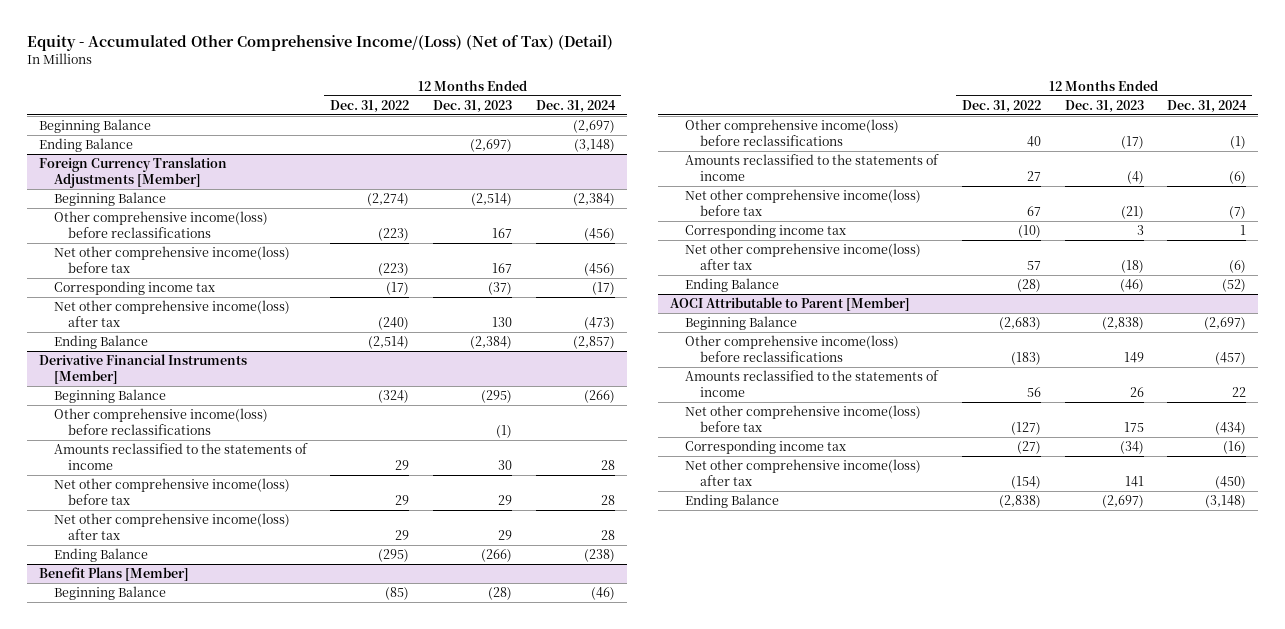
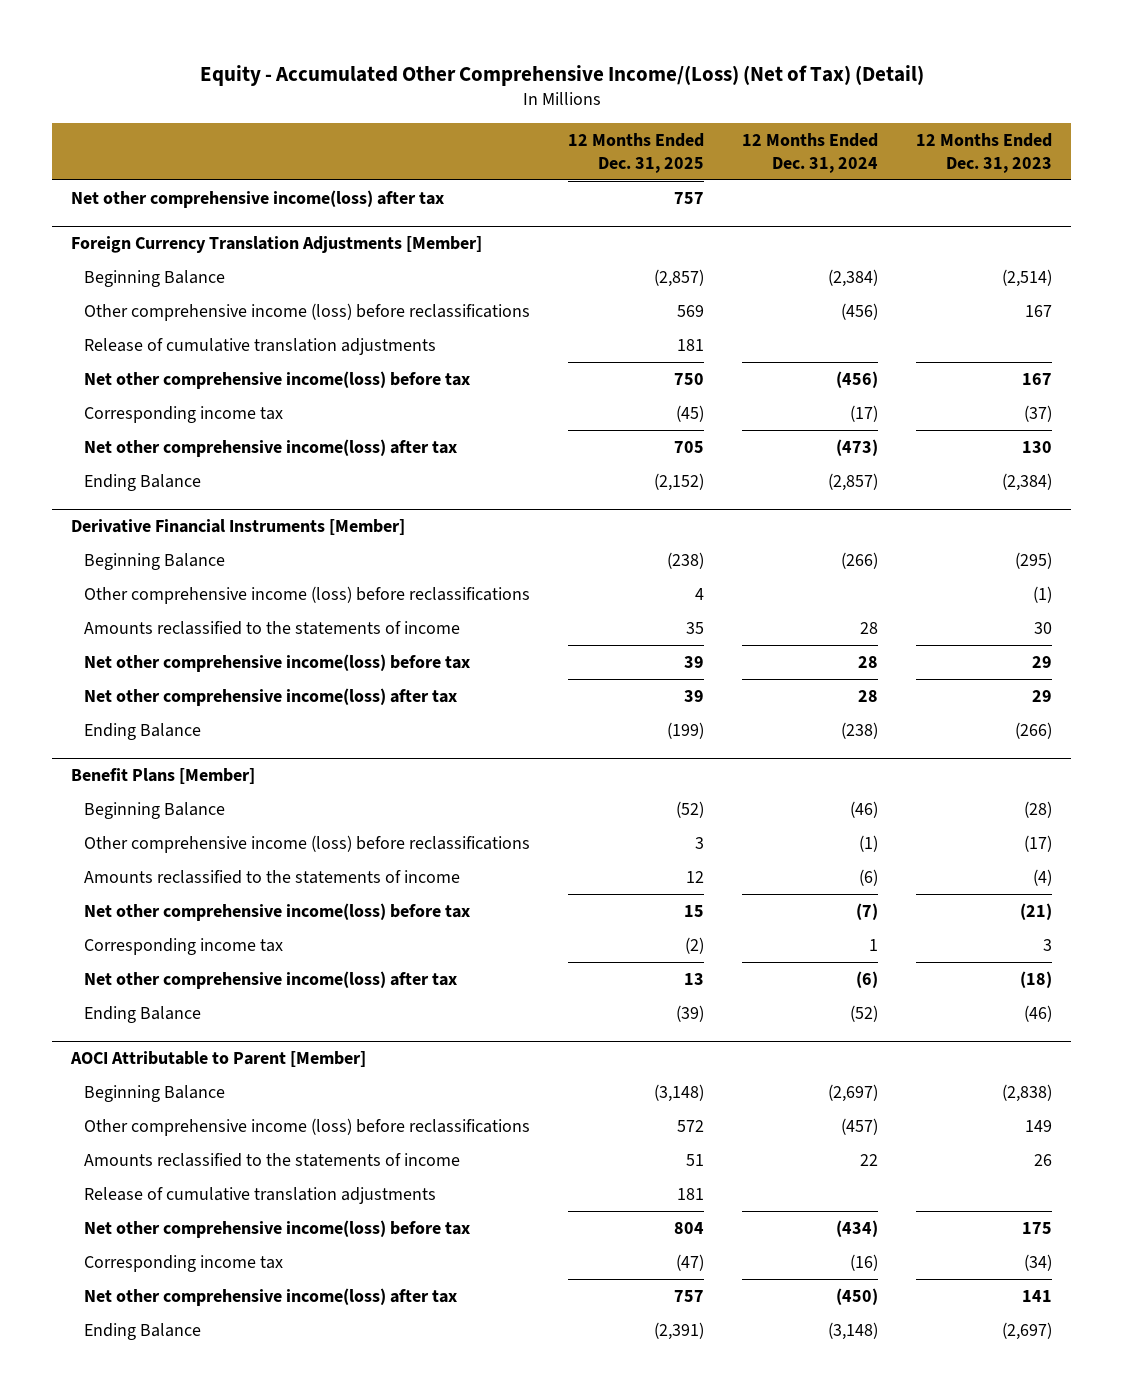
[330,99,410,113] Dec. 31, 2022 -> none
none -> [568,133,705,173] 12 Months Ended Dec. 31, 2025
[38,119,151,134] Beginning Balance -> none
[38,138,133,153] Ending Balance -> none
none -> [71,189,445,208] Net other comprehensive income(loss) after tax
[53,211,268,238] Other comprehensive income(loss) before reclassifications -> [84,302,531,321] Other comprehensive income (loss) before reclassifications
none -> [84,337,437,355] Release of cumulative translation adjustments
[53,408,268,435] Other comprehensive income(loss) before reclassifications -> [84,585,531,604] Other comprehensive income (loss) before reclassifications
[685,119,900,146] Other comprehensive income(loss) before reclassifications -> [84,834,531,853] Other comprehensive income (loss) before reclassifications
[685,335,900,362] Other comprehensive income(loss) before reclassifications -> [84,1117,531,1136] Other comprehensive income (loss) before reclassifications
none -> [84,1186,437,1204] Release of cumulative translation adjustments

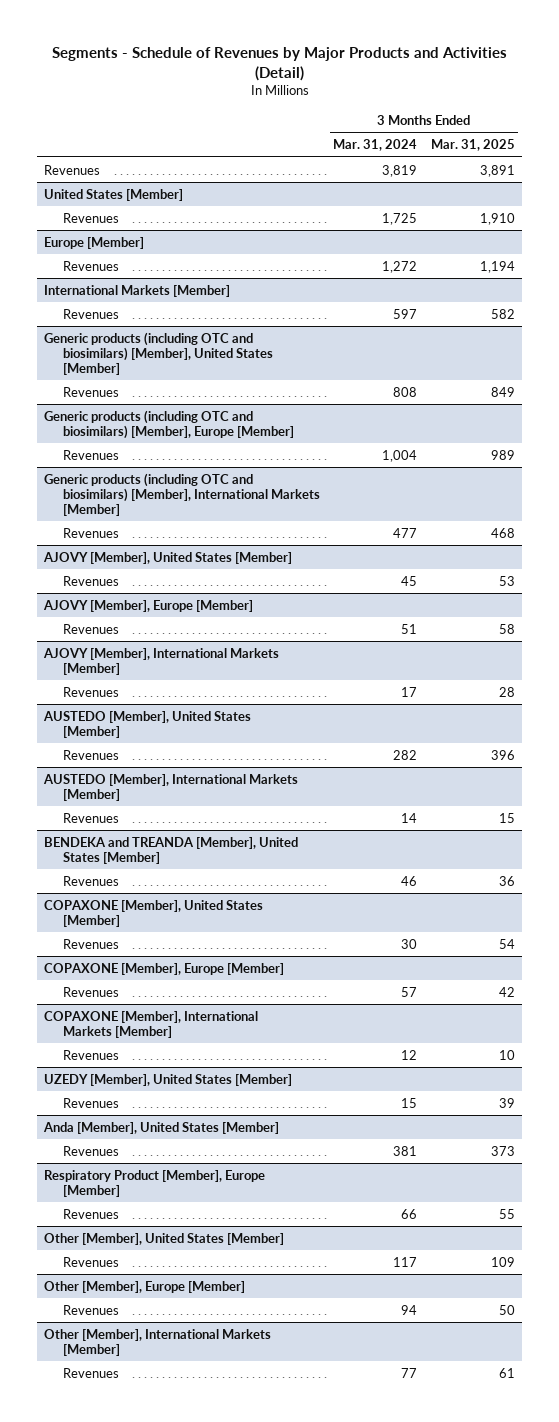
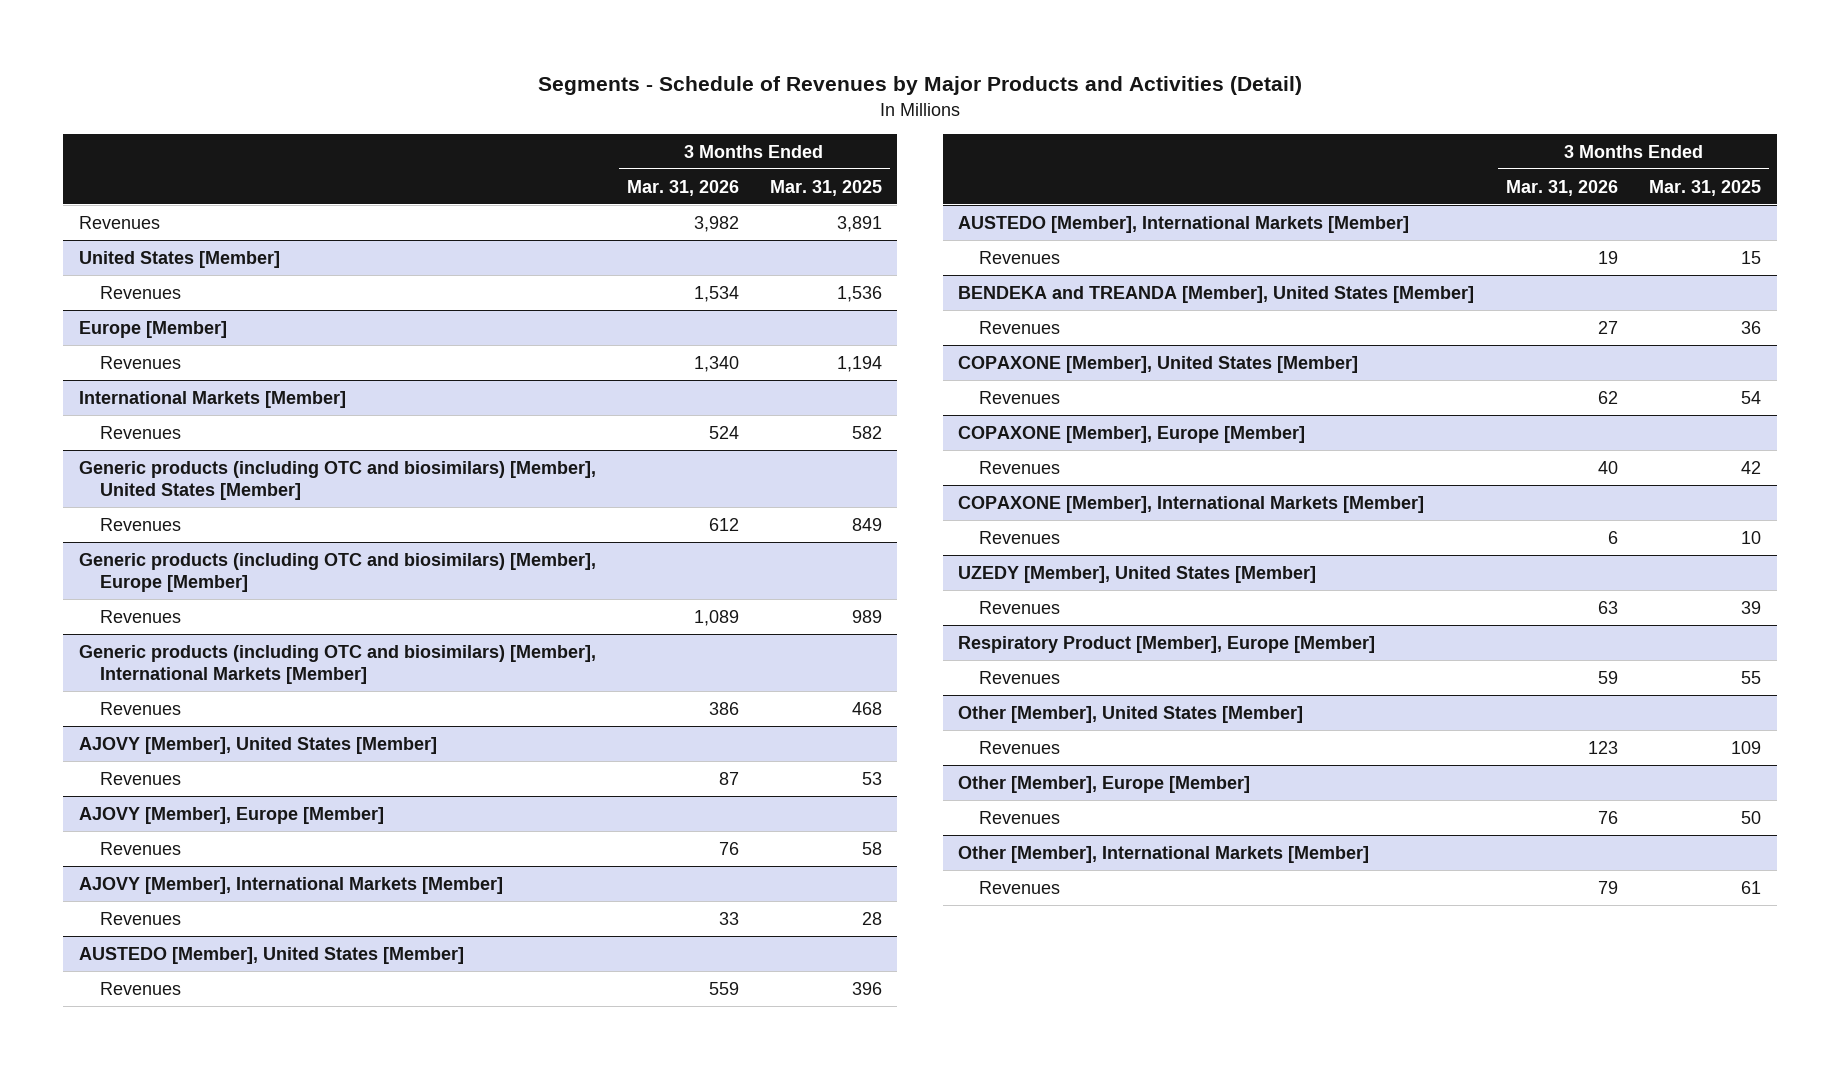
[333,139,418,152] Mar. 31, 2024 -> none
none -> [626,179,739,196] Mar. 31, 2026
[480,212,516,225] 1,910 -> [836,285,882,302] 1,536
[43,1121,280,1134] Anda [Member], United States [Member] -> none
[62,1145,119,1156] Revenues -> none

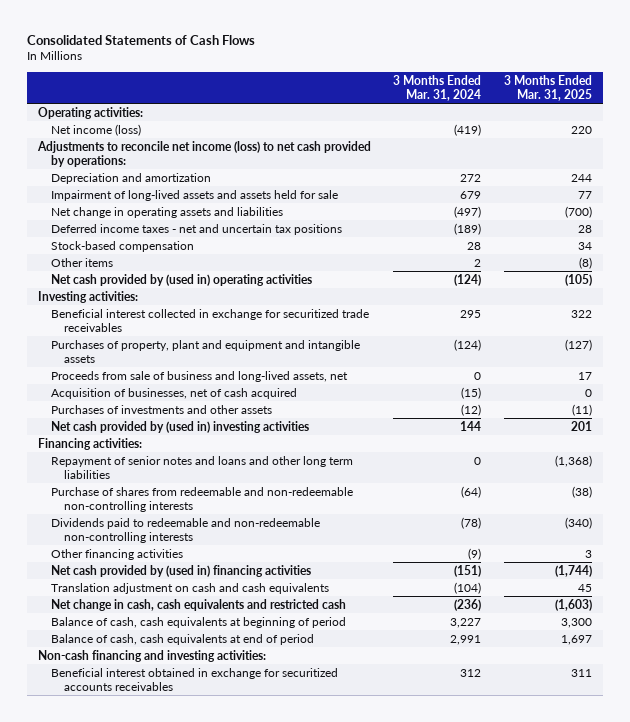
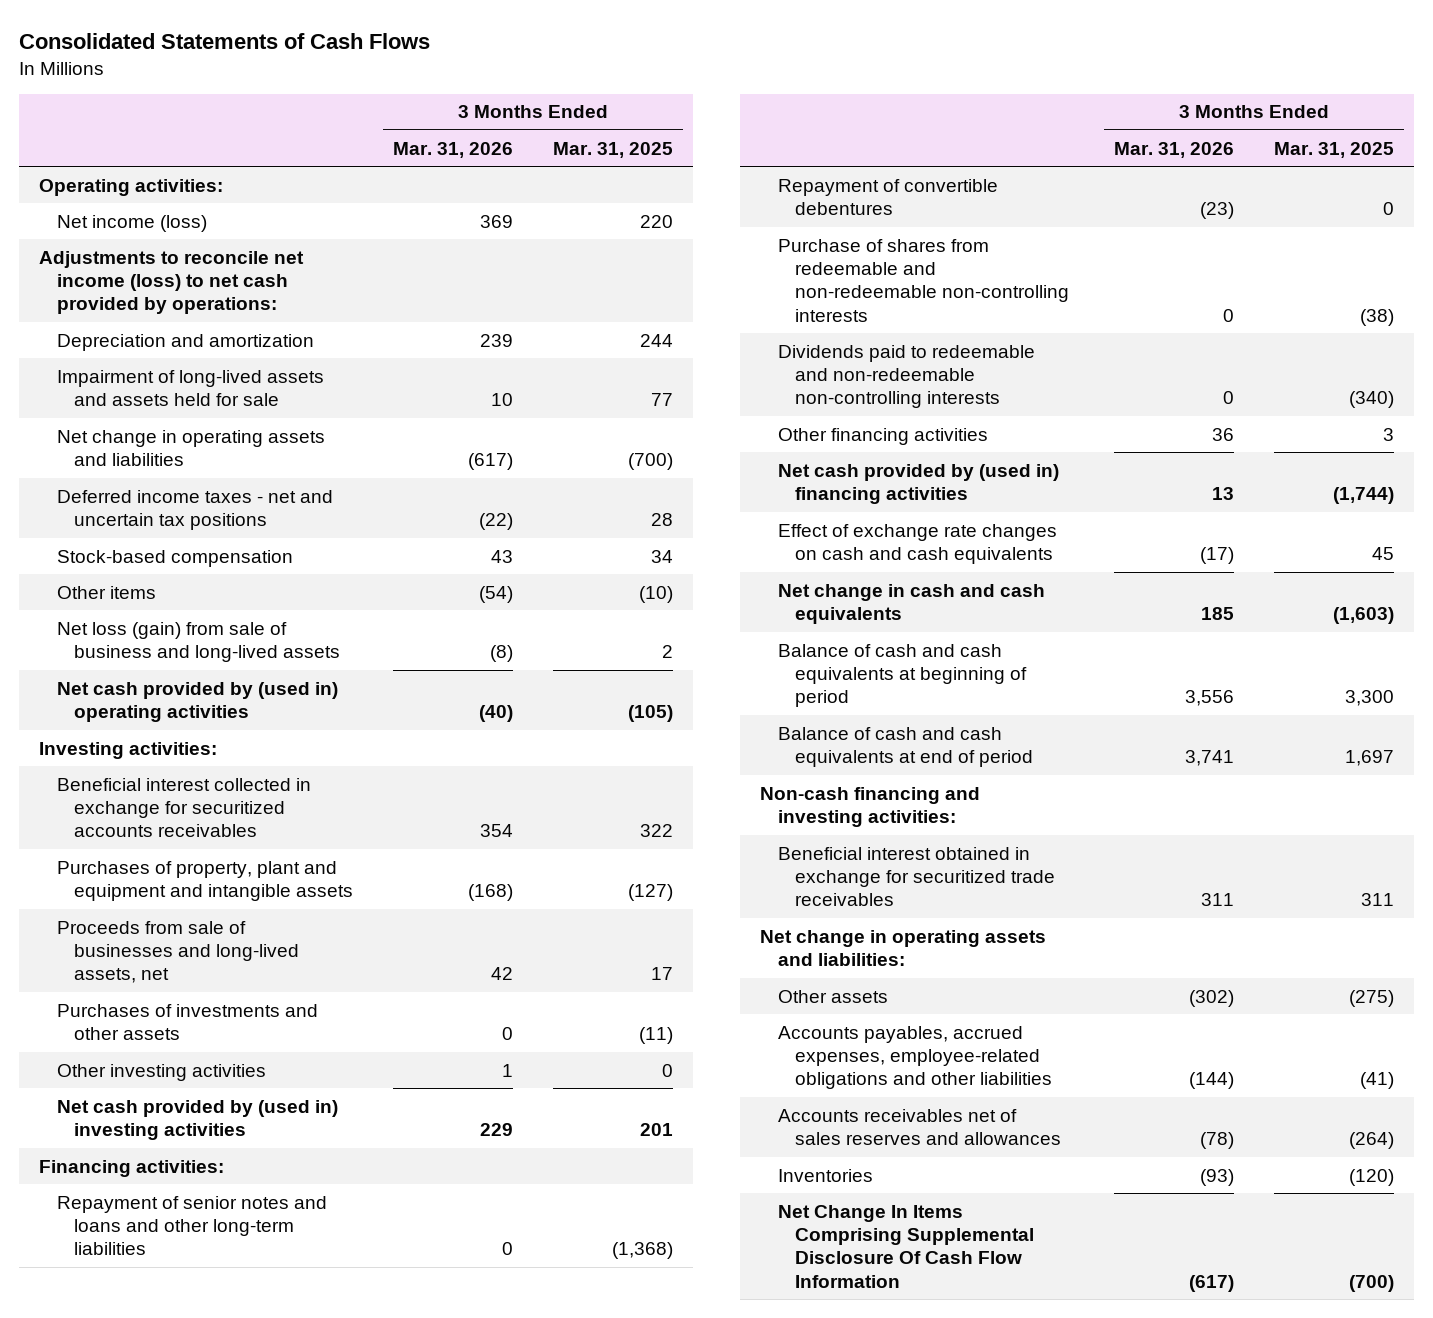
[393,74,482,101] 3 Months Ended Mar. 31, 2024 -> none
none -> [393,141,514,158] Mar. 31, 2026
[578,256,592,269] (8) -> [638,585,673,603] (10)
none -> [56,621,341,663] Net loss (gain) from sale of business and long-lived assets
[51,308,370,332] Beneficial interest collected in exchange for securitized trade receivables -> [56,777,311,838] Beneficial interest collected in exchange for securitized accounts receivables
[51,387,298,399] Acquisition of businesses, net of cash acquired -> none
[51,370,349,382] Proceeds from sale of business and long-lived assets, net -> [56,920,300,984] Proceeds from sale of businesses and long-lived assets, net
none -> [56,1063,266,1081] Other investing activities
[51,455,354,479] Repayment of senior notes and loans and other long term liabilities -> [56,1195,327,1256] Repayment of senior notes and loans and other long-term liabilities
none -> [777,178,998,216] Repayment of convertible debentures
[51,582,330,594] Translation adjustment on cash and cash equivalents -> [777,523,1057,565] Effect of exchange rate changes on cash and cash equivalents
[51,598,347,611] Net change in cash, cash equivalents and restricted cash -> [777,583,1045,625] Net change in cash and cash equivalents
[51,616,347,628] Balance of cash, cash equivalents at beginning of period -> [777,643,1028,708] Balance of cash and cash equivalents at beginning of period
[51,633,315,645] Balance of cash, cash equivalents at end of period -> [777,726,1034,768] Balance of cash and cash equivalents at end of period
[51,667,339,691] Beneficial interest obtained in exchange for securitized accounts receivables -> [777,846,1056,907] Beneficial interest obtained in exchange for securitized trade receivables
none -> [760,929,1047,967] Net change in operating assets and liabilities:
none -> [777,989,888,1003] Other assets
none -> [777,1025,1053,1090] Accounts payables, accrued expenses, employee-related obligations and other liabilities
none -> [777,1108,1062,1146] Accounts receivables net of sales reserves and allowances
none -> [777,1168,873,1182] Inventories
none -> [777,1204,1035,1288] Net Change In Items Comprising Supplemental Disclosure Of Cash Flow Information

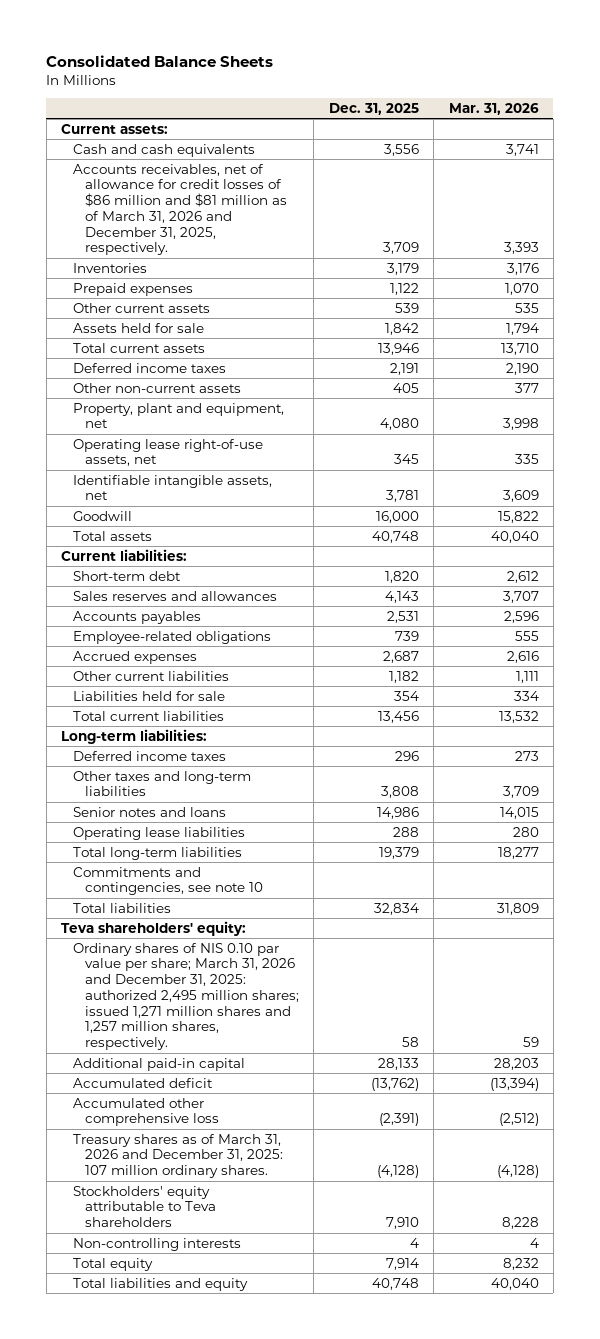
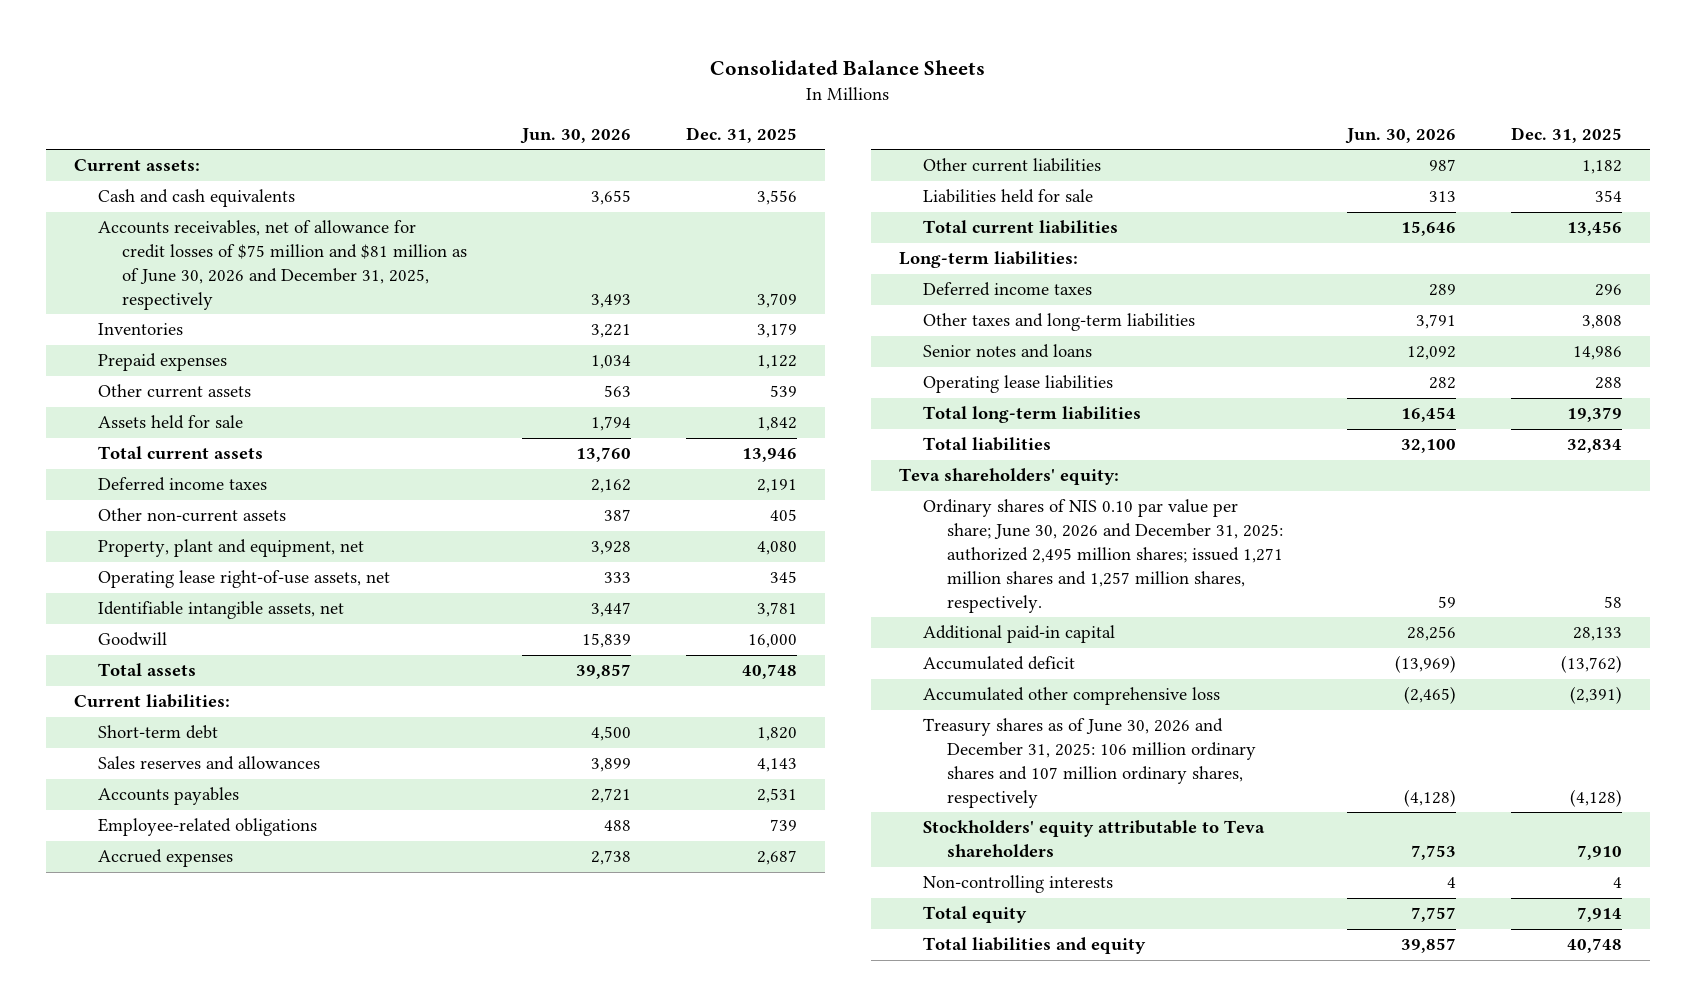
[448,102,539,115] Mar. 31, 2026 -> none
none -> [520,127,632,144] Jun. 30, 2026
[73,163,287,256] Accounts receivables, net of allowance for credit losses of $86 million and $81 million as of March 31, 2026 and December 31, 2025, respectively. -> [97,220,468,311] Accounts receivables, net of allowance for credit losses of $75 million and $81 million as of June 30, 2026 and December 31, 2025, respectively
[73,866,263,896] Commitments and contingencies, see note 10 -> none
[73,942,299,1051] Ordinary shares of NIS 0.10 par value per share; March 31, 2026 and December 31, 2025: authorized 2,495 million shares; issued 1,271 million shares and 1,257 million shares, respectively. -> [922,499,1284,613] Ordinary shares of NIS 0.10 par value per share; June 30, 2026 and December 31, 2025: authorized 2,495 million shares; issued 1,271 million shares and 1,257 million shares, respectively.
[73,1133,283,1179] Treasury shares as of March 31, 2026 and December 31, 2025: 107 million ordinary shares. -> [922,718,1257,809] Treasury shares as of June 30, 2026 and December 31, 2025: 106 million ordinary shares and 107 million ordinary shares, respectively

